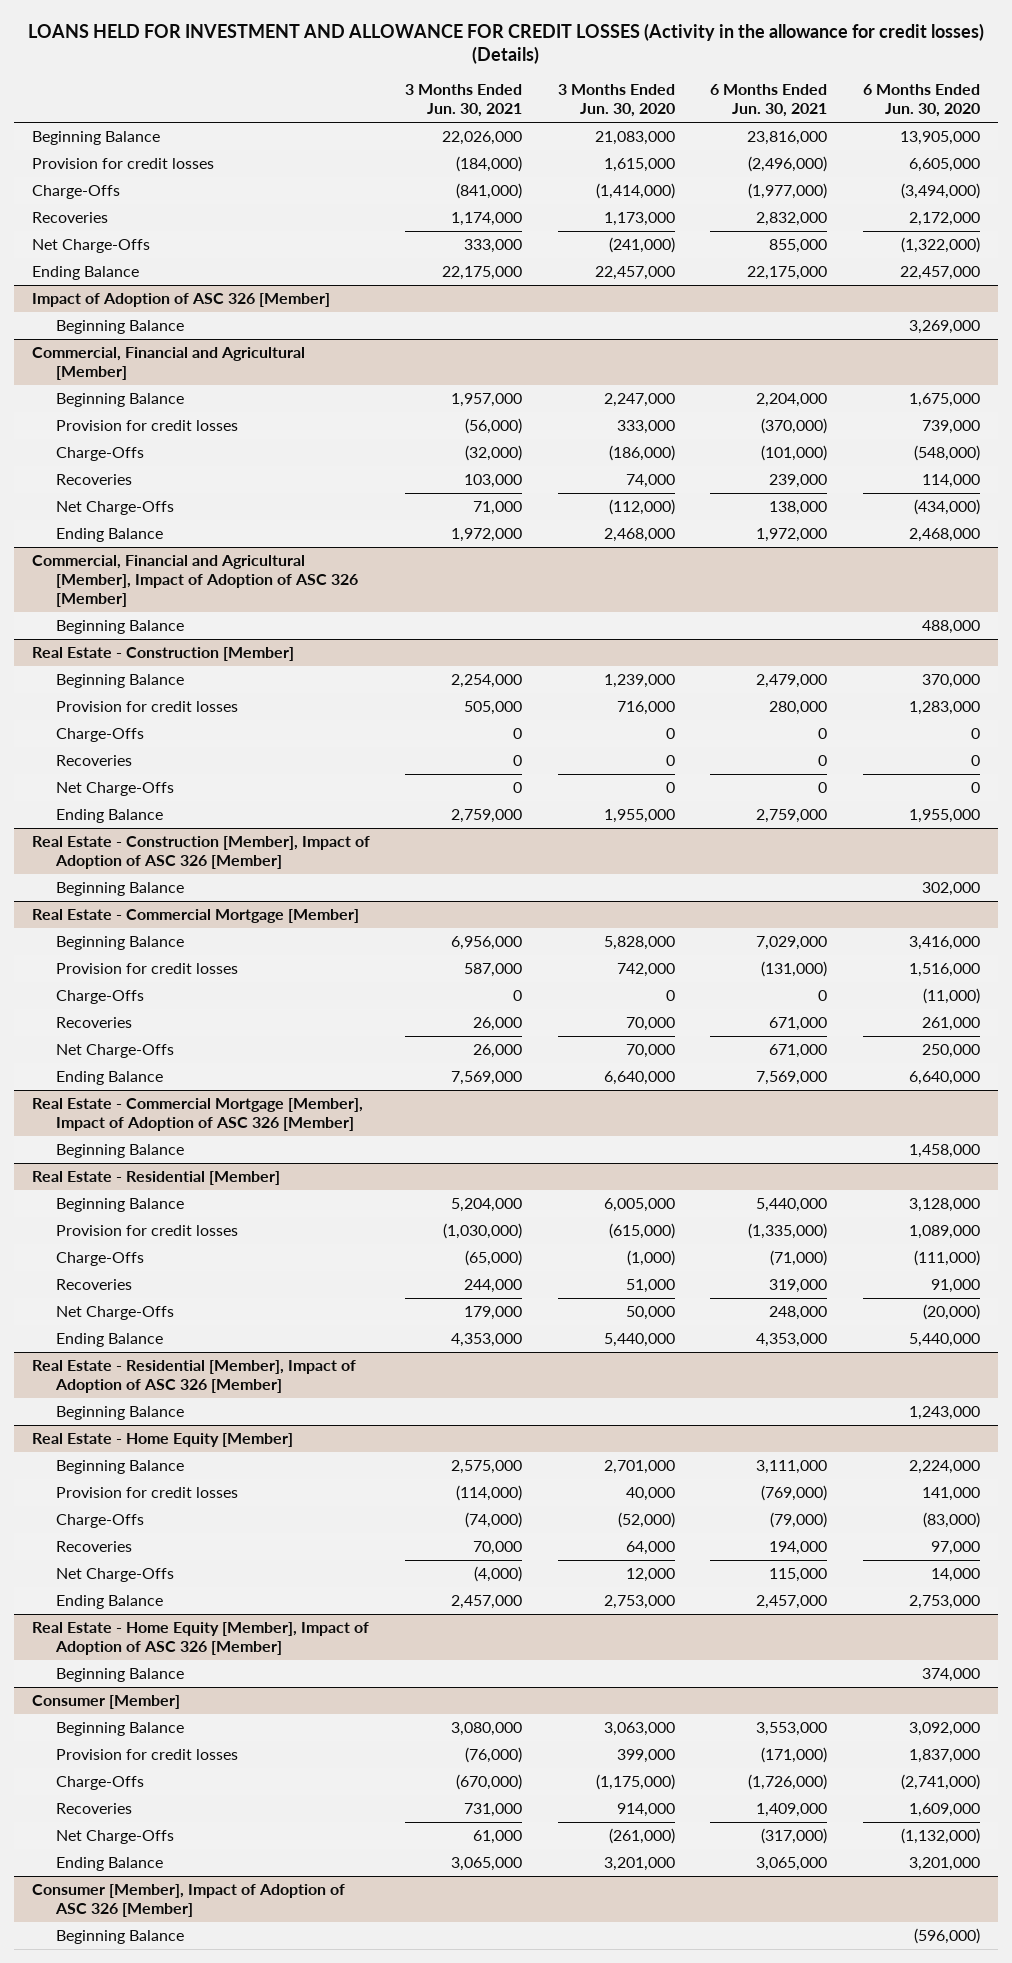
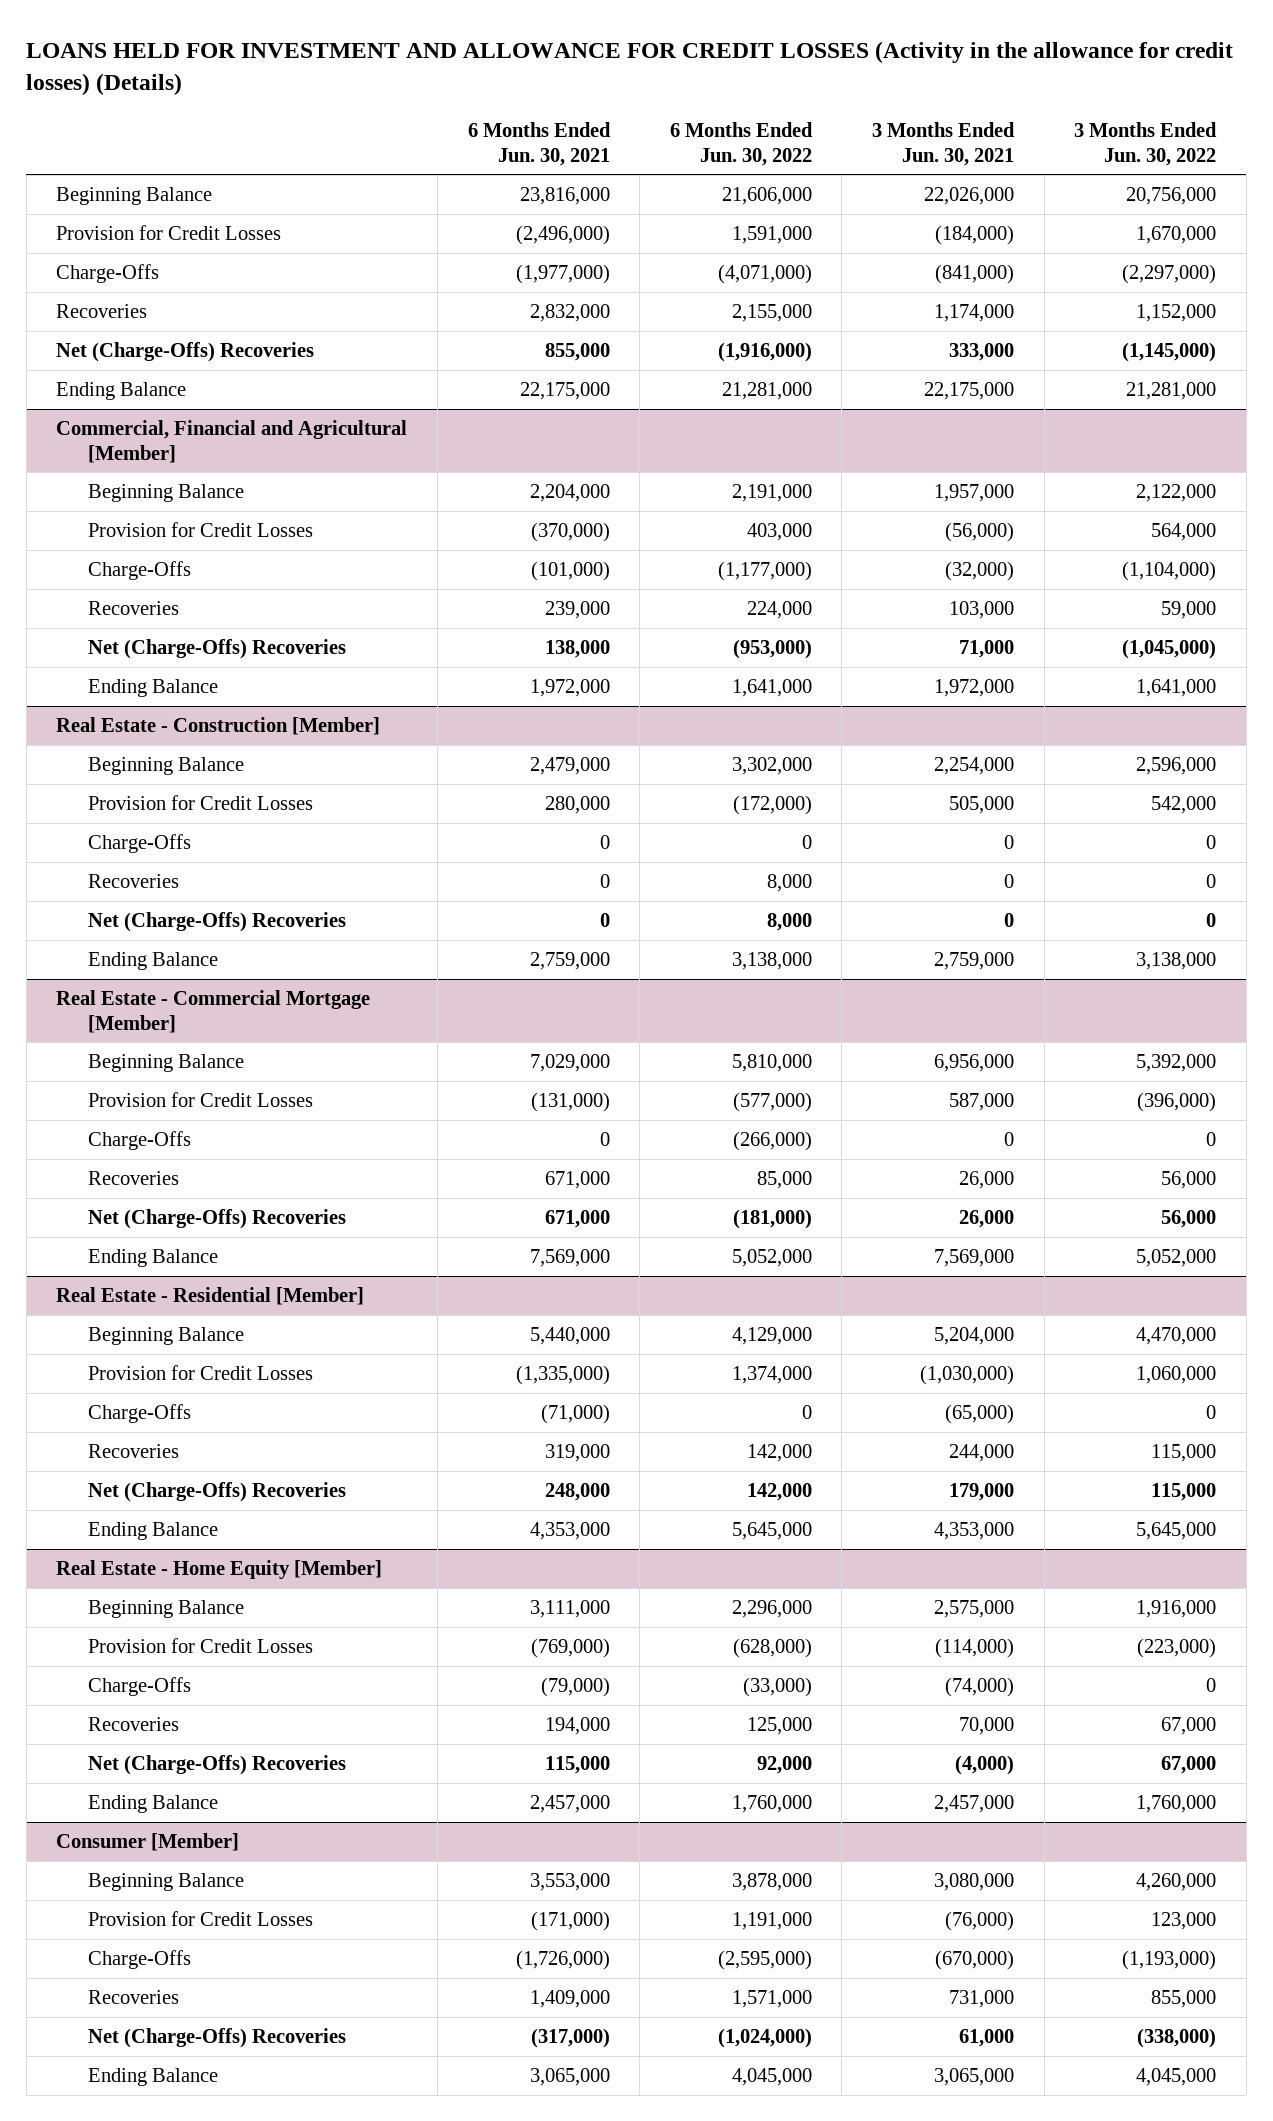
[557,84,675,118] 3 Months Ended Jun. 30, 2020 -> none
[862,84,980,118] 6 Months Ended Jun. 30, 2020 -> none
none -> [669,122,813,166] 6 Months Ended Jun. 30, 2022
none -> [1074,122,1218,166] 3 Months Ended Jun. 30, 2022
[31,157,214,169] Provision for credit losses -> [56,225,282,241] Provision for Credit Losses
[31,238,150,253] Net Charge-Offs -> [56,342,315,363] Net (Charge-Offs) Recoveries
[31,292,330,307] Impact of Adoption of ASC 326 [Member] -> none
[56,319,185,334] Beginning Balance -> none
[56,419,239,431] Provision for credit losses -> [88,522,314,538] Provision for Credit Losses
[56,500,175,515] Net Charge-Offs -> [88,639,347,660] Net (Charge-Offs) Recoveries
[31,554,359,608] Commercial, Financial and Agricultural [Member], Impact of Adoption of ASC 326 [Member] -> none
[56,619,185,634] Beginning Balance -> none
[56,700,239,712] Provision for credit losses -> [88,795,314,811] Provision for Credit Losses
[56,781,175,796] Net Charge-Offs -> [88,912,347,933] Net (Charge-Offs) Recoveries
[31,835,370,869] Real Estate - Construction [Member], Impact of Adoption of ASC 326 [Member] -> none
[56,881,185,896] Beginning Balance -> none
[56,962,239,974] Provision for credit losses -> [88,1092,314,1108] Provision for Credit Losses
[56,1043,175,1058] Net Charge-Offs -> [88,1209,347,1230] Net (Charge-Offs) Recoveries
[31,1097,363,1131] Real Estate - Commercial Mortgage [Member], Impact of Adoption of ASC 326 [Member] -> none
[56,1143,185,1158] Beginning Balance -> none
[56,1224,239,1236] Provision for credit losses -> [88,1365,314,1381] Provision for Credit Losses
[56,1305,175,1320] Net Charge-Offs -> [88,1482,347,1503] Net (Charge-Offs) Recoveries
[31,1359,356,1393] Real Estate - Residential [Member], Impact of Adoption of ASC 326 [Member] -> none
[56,1405,185,1420] Beginning Balance -> none
[56,1486,239,1498] Provision for credit losses -> [88,1638,314,1654] Provision for Credit Losses
[56,1567,175,1582] Net Charge-Offs -> [88,1755,347,1776] Net (Charge-Offs) Recoveries
[31,1621,369,1655] Real Estate - Home Equity [Member], Impact of Adoption of ASC 326 [Member] -> none
[56,1667,185,1682] Beginning Balance -> none
[56,1748,239,1760] Provision for credit losses -> [88,1911,314,1927] Provision for Credit Losses
[56,1829,175,1844] Net Charge-Offs -> [88,2028,347,2049] Net (Charge-Offs) Recoveries
[31,1883,345,1917] Consumer [Member], Impact of Adoption of ASC 326 [Member] -> none
[56,1929,185,1944] Beginning Balance -> none

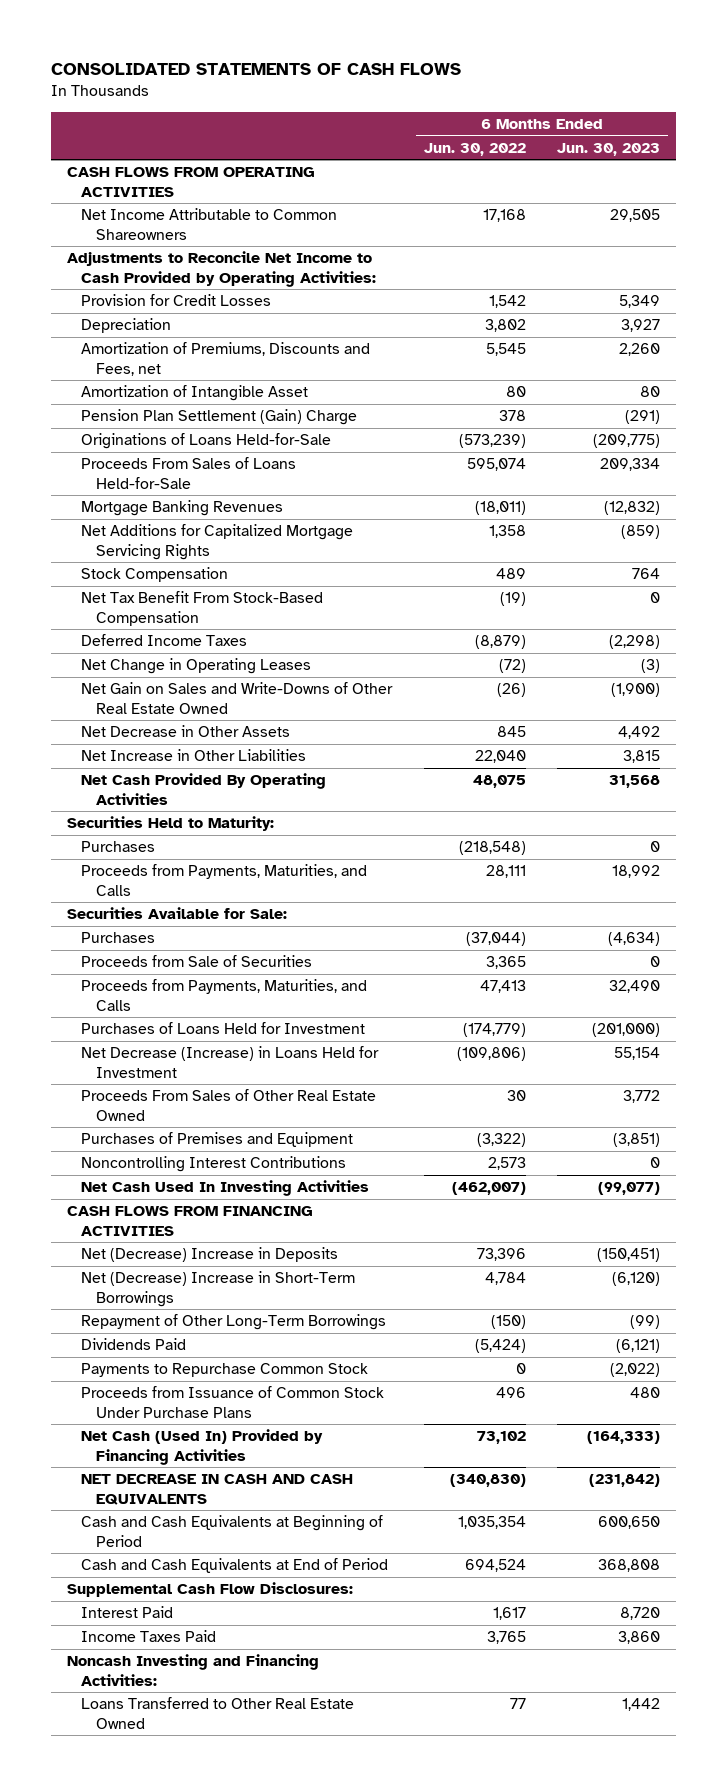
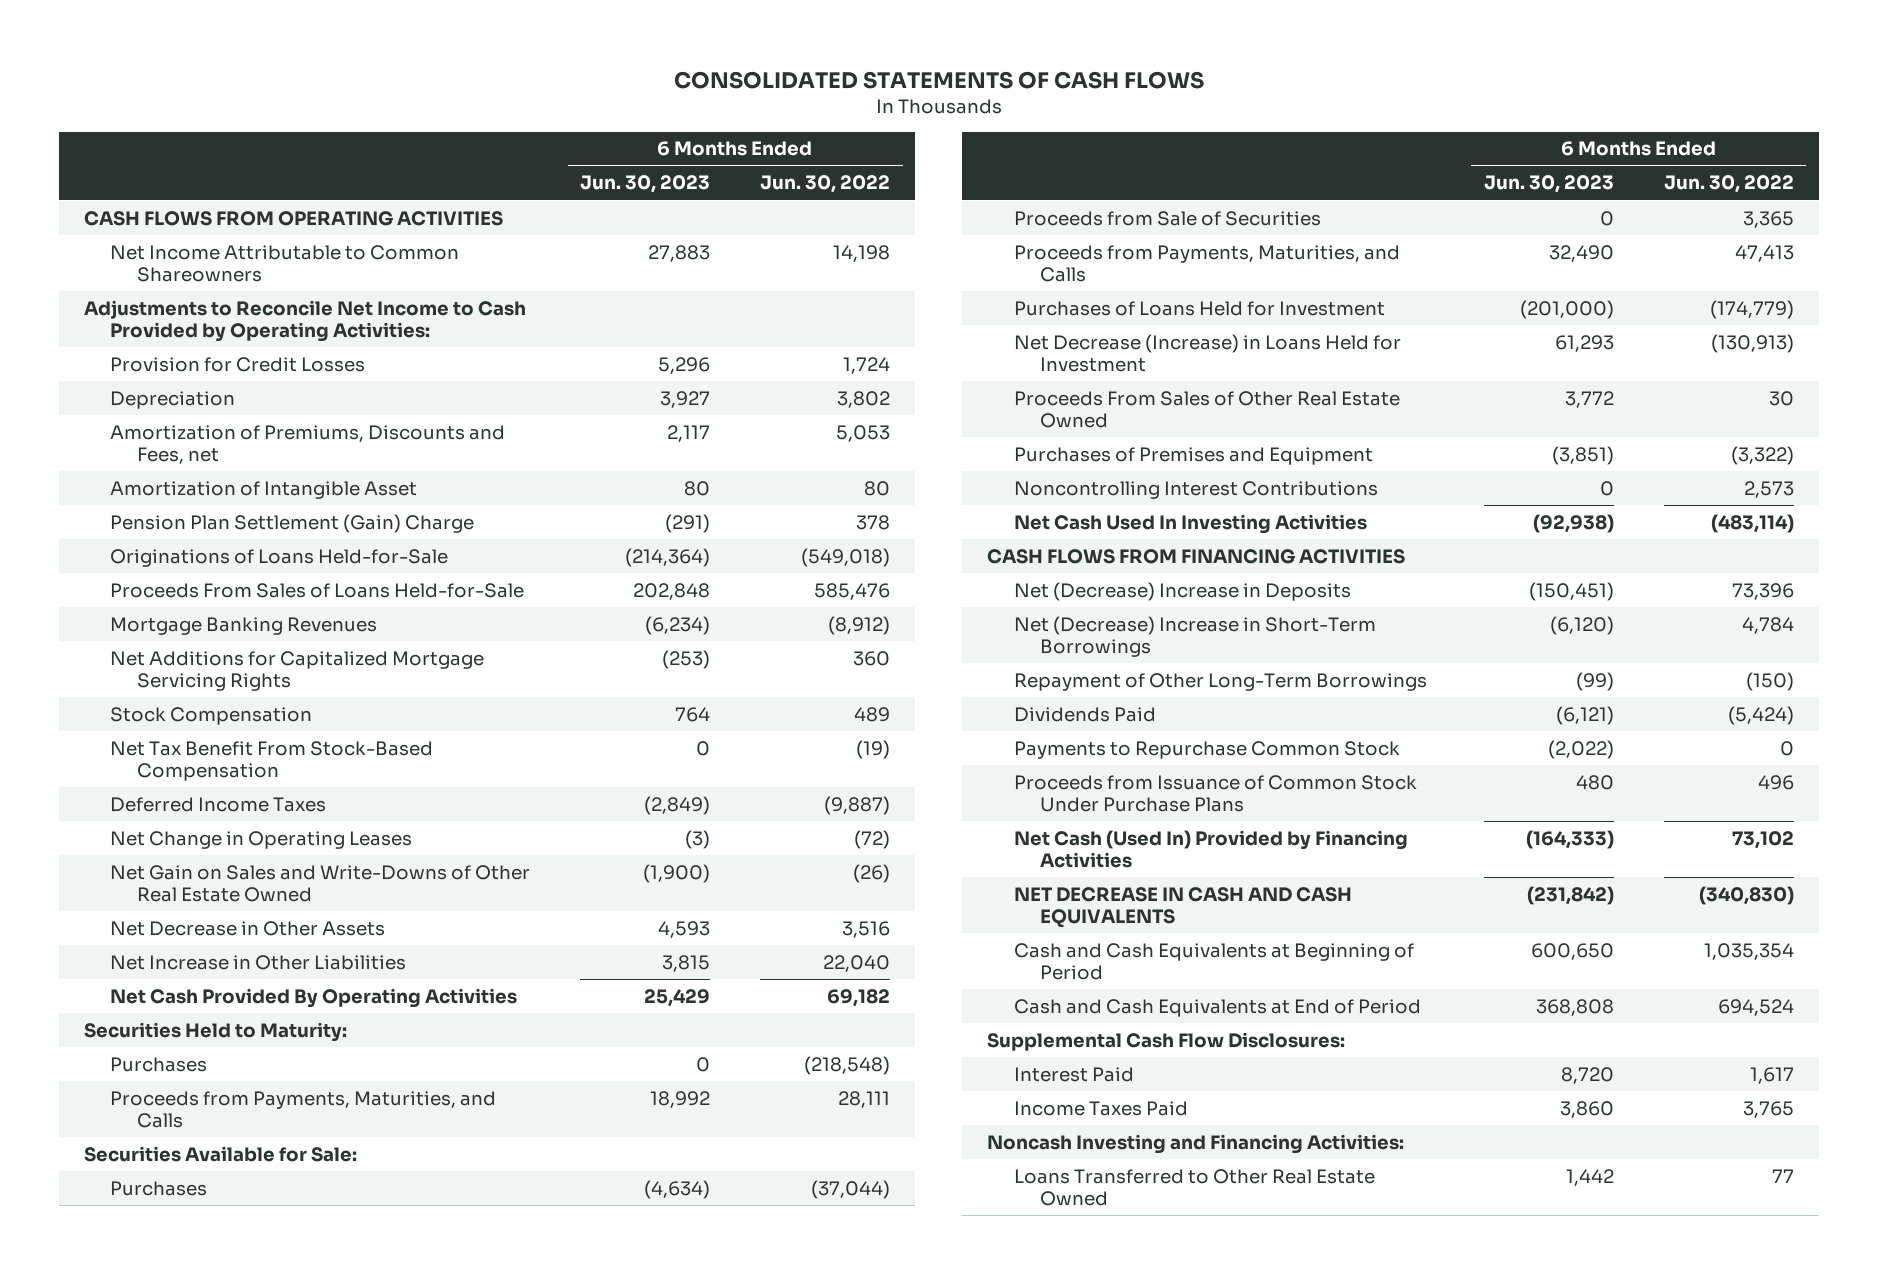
[482,209,526,223] 17,168 -> [833,244,891,262] 14,198
[610,209,661,223] 29,505 -> [648,244,711,262] 27,883
[488,295,526,309] 1,542 -> [843,356,891,374] 1,724
[619,295,661,309] 5,349 -> [658,356,711,374] 5,296
[485,343,526,357] 5,545 -> [836,424,891,442] 5,053
[619,343,661,357] 2,260 -> [667,424,711,442] 2,117
[458,434,526,449] (573,239) -> [801,547,891,567] (549,018)
[593,434,661,449] (209,775) -> [625,547,711,567] (214,364)
[466,458,526,472] 595,074 -> [814,582,891,600] 585,476
[600,458,661,472] 209,334 -> [633,582,711,600] 202,848
[474,501,526,516] (18,011) -> [828,615,891,635] (8,912)
[604,501,661,516] (12,832) -> [645,615,711,635] (6,234)
[488,525,526,539] 1,358 -> [853,650,891,666] 360
[621,525,661,540] (859) -> [662,649,711,669] (253)
[474,635,526,650] (8,879) -> [824,795,891,815] (9,887)
[609,635,661,650] (2,298) -> [644,795,711,815] (2,849)
[496,726,526,738] 845 -> [842,920,891,938] 3,516
[618,726,661,740] 4,492 -> [658,920,711,938] 4,593
[472,775,526,789] 48,075 -> [827,988,891,1007] 69,182
[609,775,661,789] 31,568 -> [644,988,711,1007] 25,429
[456,1047,526,1062] (109,806) -> [1710,333,1794,353] (130,913)
[614,1047,661,1061] 55,154 -> [1554,334,1614,352] 61,293
[451,1182,526,1196] (462,007) -> [1710,513,1794,533] (483,114)
[598,1182,661,1196] (99,077) -> [1532,513,1614,533] (92,938)

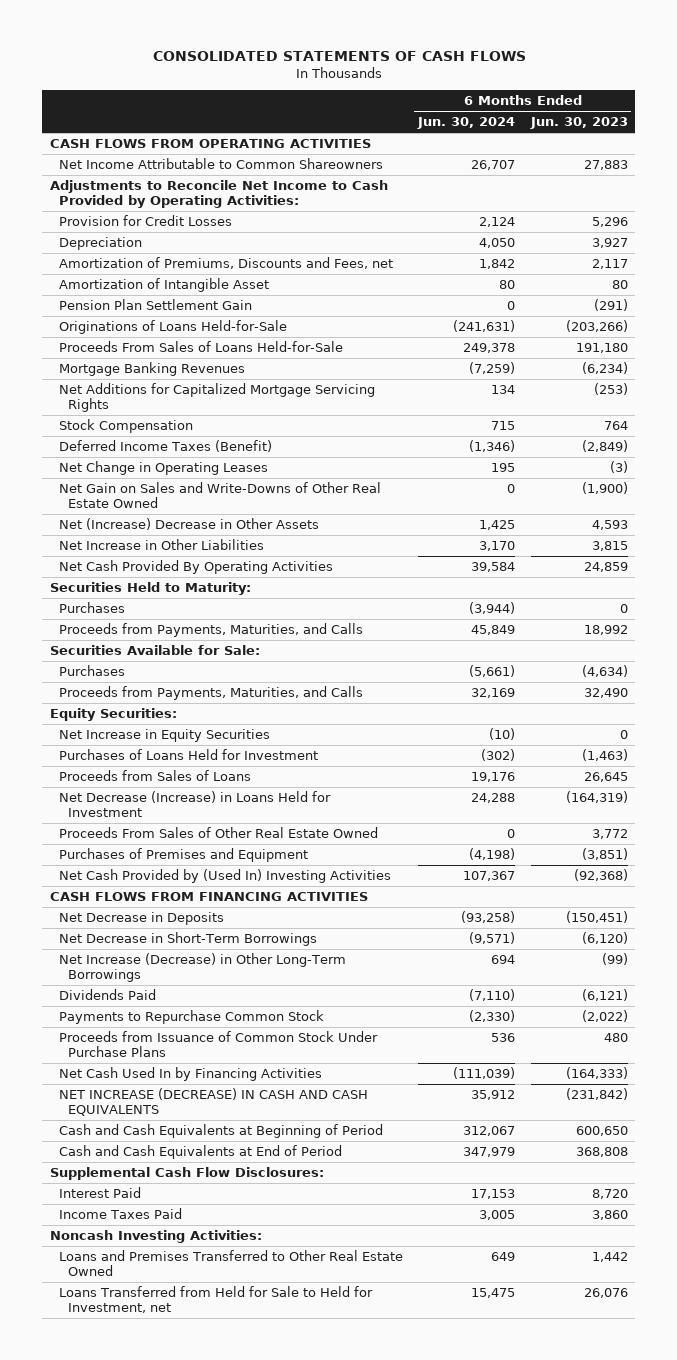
[760,175,891,194] Jun. 30, 2022 -> none
none -> [417,117,516,130] Jun. 30, 2024
[110,513,475,533] Pension Plan Settlement (Gain) Charge -> [58,299,252,311] Pension Plan Settlement Gain
[625,547,711,567] (214,364) -> [565,320,628,333] (203,266)
[633,582,711,600] 202,848 -> [575,343,628,354] 191,180
[110,740,434,781] Net Tax Benefit From Stock-Based Compensation -> none
[110,796,327,812] Deferred Income Taxes -> [58,440,272,453] Deferred Income Taxes (Benefit)
[110,920,386,936] Net Decrease in Other Assets -> [58,518,319,531] Net (Increase) Decrease in Other Assets
[644,988,711,1007] 25,429 -> [583,562,628,573] 24,859
[1013,210,1321,226] Proceeds from Sale of Securities -> none
none -> [49,708,177,722] Equity Securities:
none -> [58,729,270,743] Net Increase in Equity Securities
[1519,299,1614,319] (201,000) -> [581,749,628,762] (1,463)
none -> [58,770,251,782] Proceeds from Sales of Loans
[1554,334,1614,352] 61,293 -> [565,791,628,804] (164,319)
[1013,480,1378,499] Noncontrolling Interest Contributions -> none
[1013,513,1367,534] Net Cash Used In Investing Activities -> [58,869,391,884] Net Cash Provided by (Used In) Investing Activities
[1532,513,1614,533] (92,938) -> [573,869,628,882] (92,368)
[1013,672,1427,691] Repayment of Other Long-Term Borrowings -> none
[1013,581,1351,601] Net (Decrease) Increase in Deposits -> [58,912,224,926] Net Decrease in Deposits
[1013,615,1376,657] Net (Decrease) Increase in Short-Term Borrowings -> [58,932,317,947] Net Decrease in Short-Term Borrowings
none -> [58,953,346,983] Net Increase (Decrease) in Other Long-Term Borrowings
[1013,829,1408,868] Net Cash (Used In) Provided by Financing Activities -> [58,1067,322,1082] Net Cash Used In by Financing Activities
[1013,886,1352,928] NET DECREASE IN CASH AND CASH EQUIVALENTS -> [58,1088,368,1117] NET INCREASE (DECREASE) IN CASH AND CASH EQUIVALENTS
[987,1133,1405,1154] Noncash Investing and Financing Activities: -> [49,1230,262,1244] Noncash Investing Activities:
[1013,1168,1375,1206] Loans Transferred to Other Real Estate Owned -> [58,1250,403,1277] Loans and Premises Transferred to Other Real Estate Owned
none -> [58,1286,373,1314] Loans Transferred from Held for Sale to Held for Investment, net

